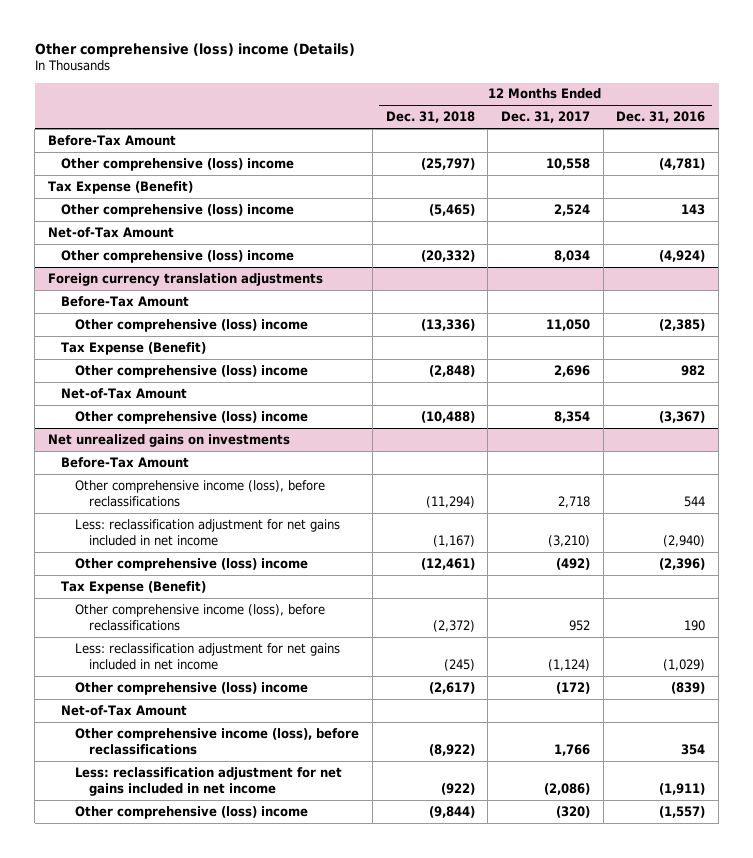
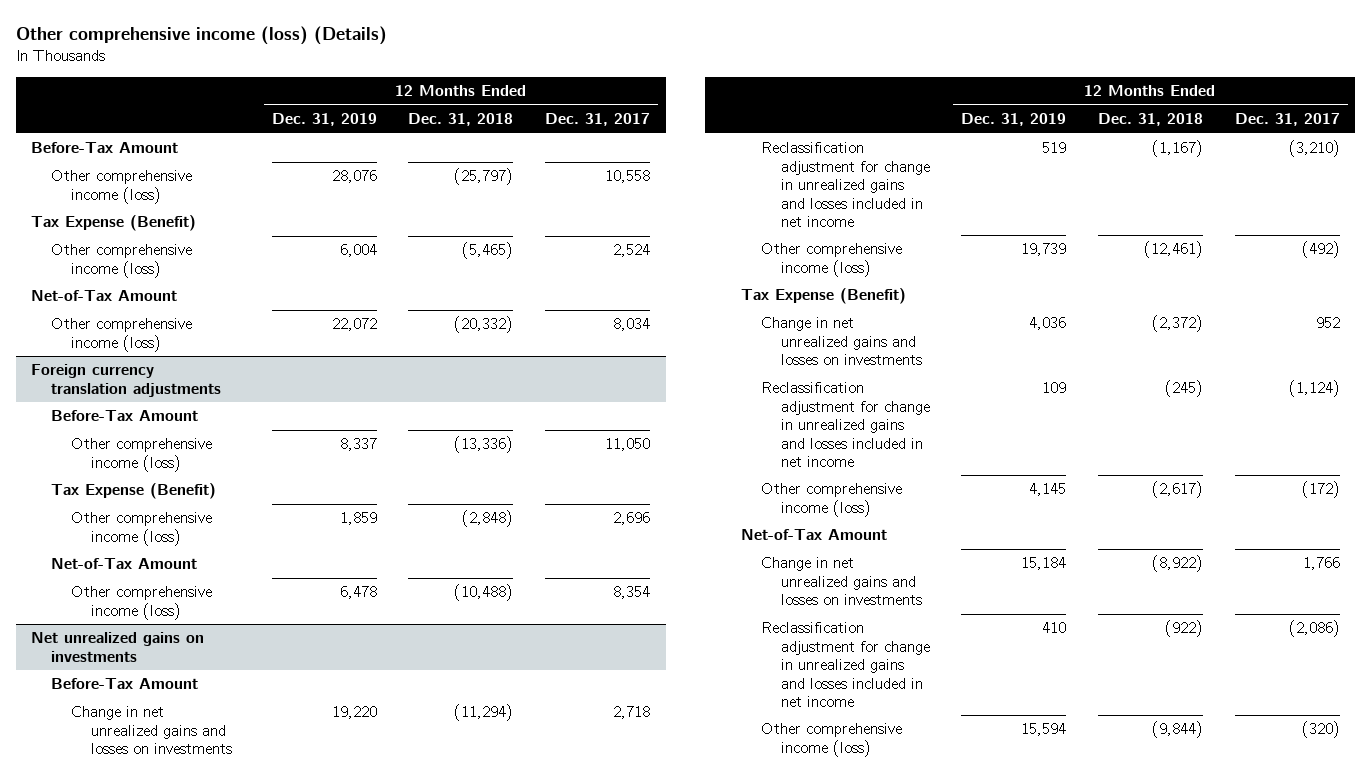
[34,42,355,57] Other comprehensive (loss) income (Details) -> [15,25,387,45] Other comprehensive income (loss) (Details)
[616,111,706,124] Dec. 31, 2016 -> none
none -> [271,113,377,127] Dec. 31, 2019
[61,157,295,171] Other comprehensive (loss) income -> [51,170,193,204] Other comprehensive income (loss)
[61,203,295,217] Other comprehensive (loss) income -> [51,244,193,278] Other comprehensive income (loss)
[61,249,295,263] Other comprehensive (loss) income -> [51,318,193,352] Other comprehensive income (loss)
[75,318,309,332] Other comprehensive (loss) income -> [71,438,213,472] Other comprehensive income (loss)
[75,364,309,378] Other comprehensive (loss) income -> [71,512,213,546] Other comprehensive income (loss)
[75,410,309,424] Other comprehensive (loss) income -> [71,586,213,620] Other comprehensive income (loss)
[75,479,326,507] Other comprehensive income (loss), before reclassifications -> [71,706,232,755] Change in net unrealized gains and losses on investments
[75,518,341,546] Less: reclassification adjustment for net gains included in net income -> [760,142,930,227] Reclassification adjustment for change in unrealized gains and losses included in net income
[75,557,309,571] Other comprehensive (loss) income -> [760,243,902,277] Other comprehensive income (loss)
[75,603,326,631] Other comprehensive income (loss), before reclassifications -> [760,317,922,366] Change in net unrealized gains and losses on investments
[75,642,341,670] Less: reclassification adjustment for net gains included in net income -> [760,382,930,467] Reclassification adjustment for change in unrealized gains and losses included in net income
[75,681,309,695] Other comprehensive (loss) income -> [760,483,902,517] Other comprehensive income (loss)
[75,727,360,755] Other comprehensive income (loss), before reclassifications -> [760,557,922,606] Change in net unrealized gains and losses on investments
[75,766,343,796] Less: reclassification adjustment for net gains included in net income -> [760,622,930,707] Reclassification adjustment for change in unrealized gains and losses included in net income
[75,805,309,819] Other comprehensive (loss) income -> [760,723,902,757] Other comprehensive income (loss)

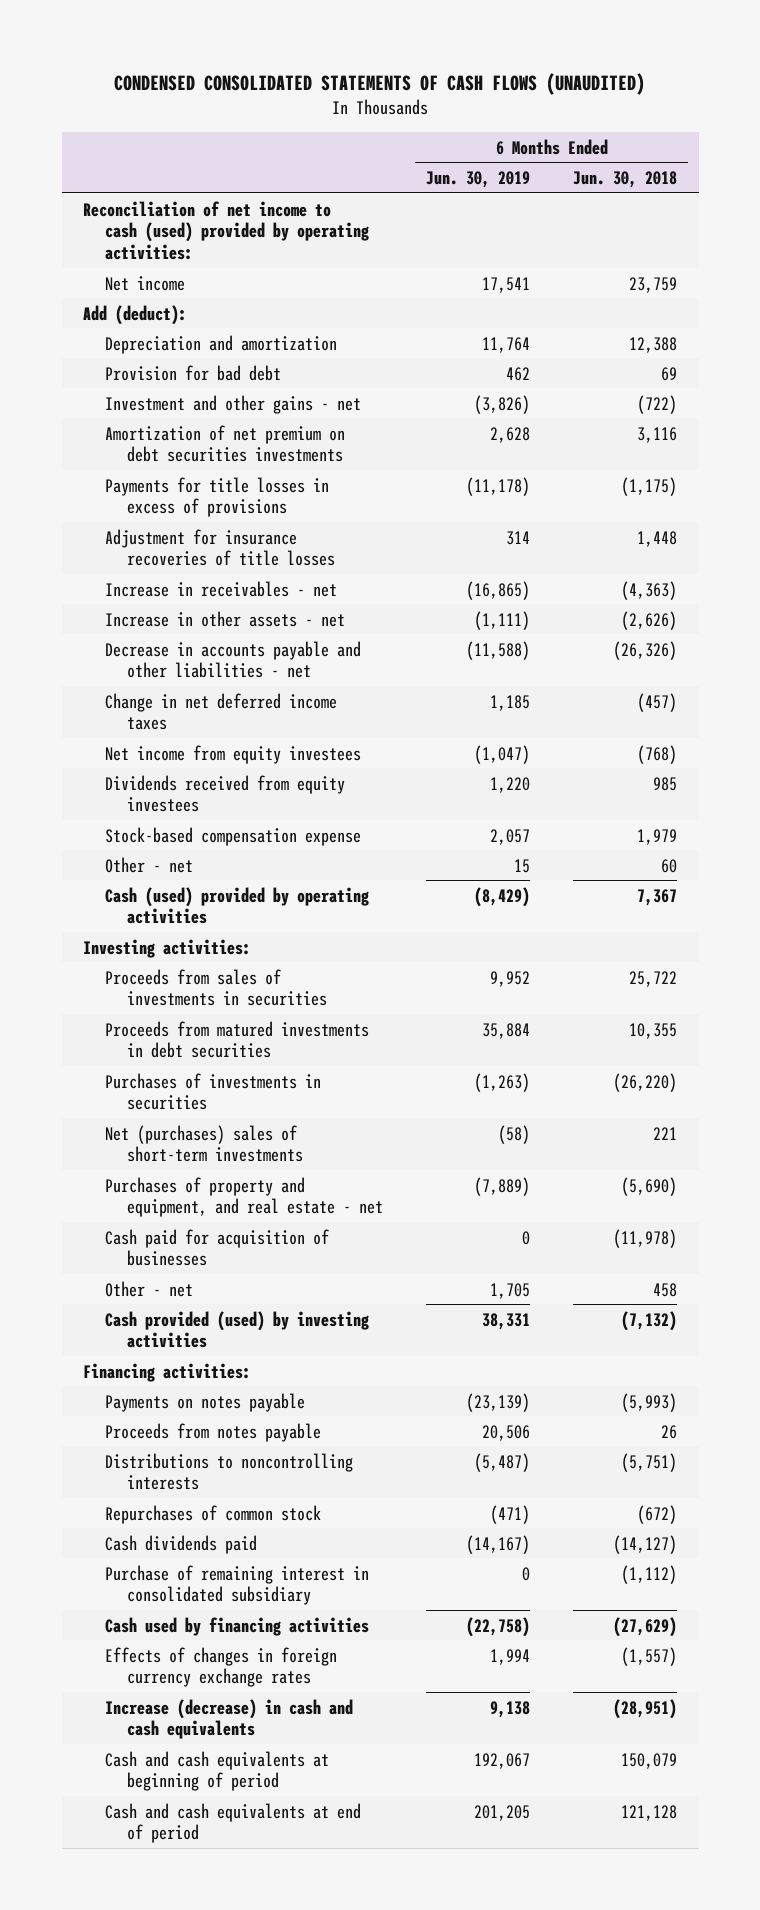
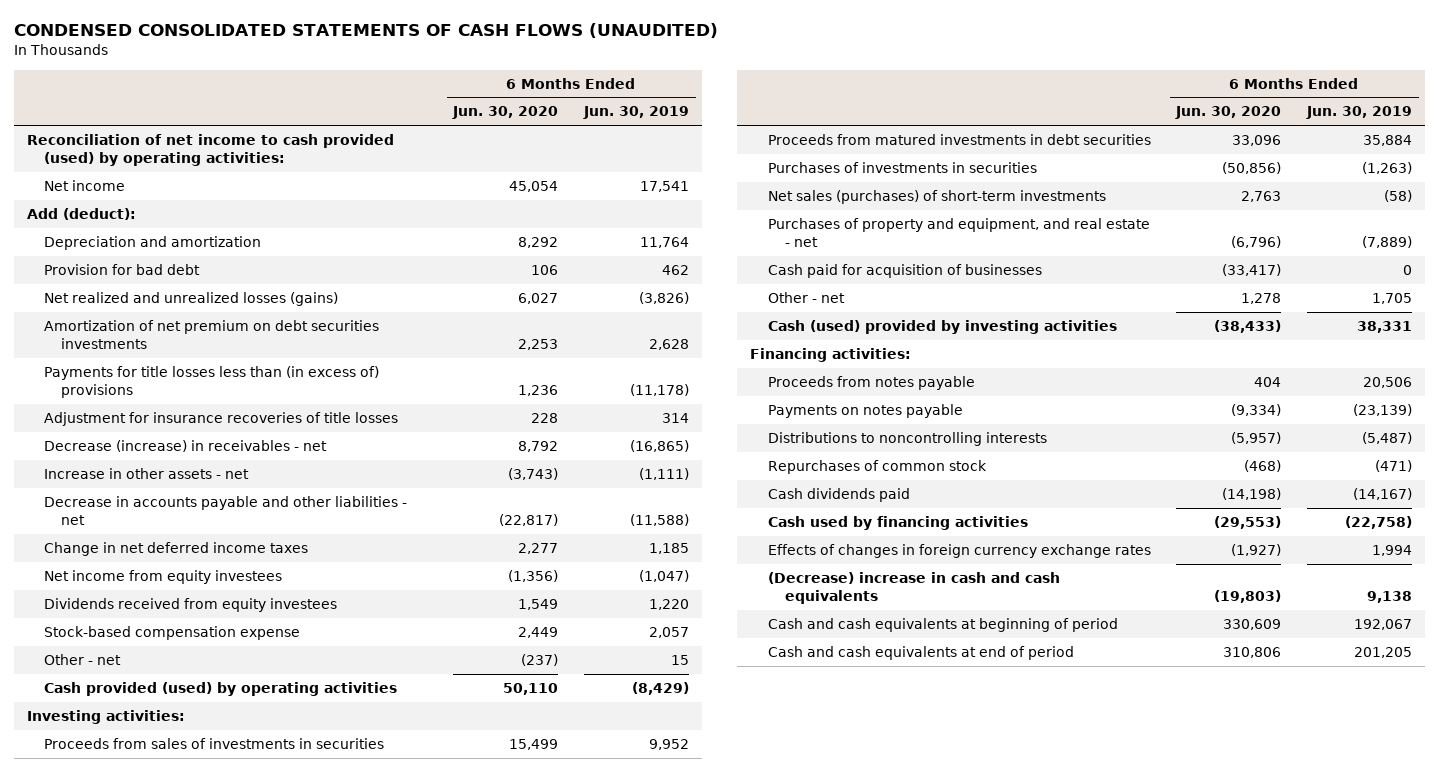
[573,170,678,188] Jun. 30, 2018 -> none
none -> [452,106,559,120] Jun. 30, 2020
[83,200,370,260] Reconciliation of net income to cash (used) provided by operating activities: -> [27,134,395,166] Reconciliation of net income to cash provided (used) by operating activities:
[105,394,362,414] Investment and other gains - net -> [44,292,339,307] Net realized and unrealized losses (gains)
[105,476,330,518] Payments for title losses in excess of provisions -> [44,366,380,398] Payments for title losses less than (in excess of) provisions
[105,580,338,597] Increase in receivables - net -> [44,440,328,453] Decrease (increase) in receivables - net
[105,886,370,925] Cash (used) provided by operating activities -> [44,682,398,697] Cash provided (used) by operating activities
[105,1124,304,1163] Net (purchases) sales of short-term investments -> [767,190,1106,205] Net sales (purchases) of short-term investments
[105,1310,370,1349] Cash provided (used) by investing activities -> [767,320,1117,335] Cash (used) provided by investing activities
[105,1392,306,1412] Payments on notes payable -> [767,404,963,419] Payments on notes payable
[105,1564,370,1606] Purchase of remaining interest in consolidated subsidiary -> none
[105,1698,354,1740] Increase (decrease) in cash and cash equivalents -> [767,572,1060,604] (Decrease) increase in cash and cash equivalents

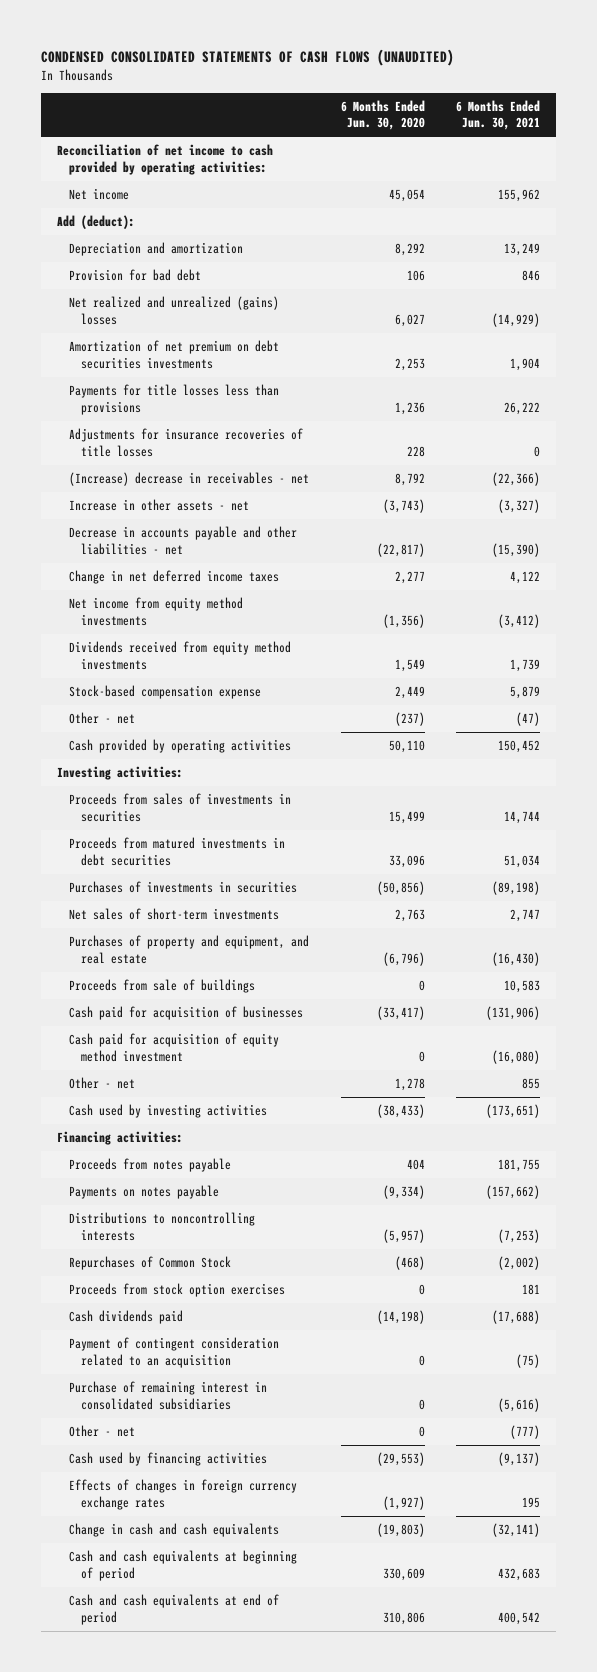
[583,106,690,120] Jun. 30, 2019 -> none
none -> [456,99,541,131] 6 Months Ended Jun. 30, 2021
[27,134,395,166] Reconciliation of net income to cash provided (used) by operating activities: -> [56,144,273,175] Reconciliation of net income to cash provided by operating activities:
[44,292,339,307] Net realized and unrealized losses (gains) -> [69,296,280,325] Net realized and unrealized (gains) losses
[44,366,380,398] Payments for title losses less than (in excess of) provisions -> [69,384,280,415] Payments for title losses less than provisions
[44,412,399,427] Adjustment for insurance recoveries of title losses -> [69,428,304,457] Adjustments for insurance recoveries of title losses
[44,440,328,453] Decrease (increase) in receivables - net -> [69,472,310,487] (Increase) decrease in receivables - net
[44,570,283,585] Net income from equity investees -> [69,597,244,626] Net income from equity method investments
[44,598,338,613] Dividends received from equity investees -> [69,641,292,670] Dividends received from equity method investments
[44,682,398,697] Cash provided (used) by operating activities -> [69,739,292,754] Cash provided by operating activities
[767,190,1106,205] Net sales (purchases) of short-term investments -> [69,908,280,921] Net sales of short-term investments
[767,218,1150,247] Purchases of property and equipment, and real estate - net -> [69,935,310,964] Purchases of property and equipment, and real estate
none -> [69,979,256,994] Proceeds from sale of buildings
none -> [69,1033,280,1062] Cash paid for acquisition of equity method investment
[767,320,1117,335] Cash (used) provided by investing activities -> [69,1104,268,1119] Cash used by investing activities
[767,460,987,475] Repurchases of common stock -> [69,1256,232,1271] Repurchases of Common Stock
none -> [69,1283,286,1298] Proceeds from stock option exercises
none -> [69,1337,280,1368] Payment of contingent consideration related to an acquisition
none -> [69,1381,268,1410] Purchase of remaining interest in consolidated subsidiaries
none -> [69,1425,136,1438] Other - net
[767,572,1060,604] (Decrease) increase in cash and cash equivalents -> [69,1523,280,1538] Change in cash and cash equivalents

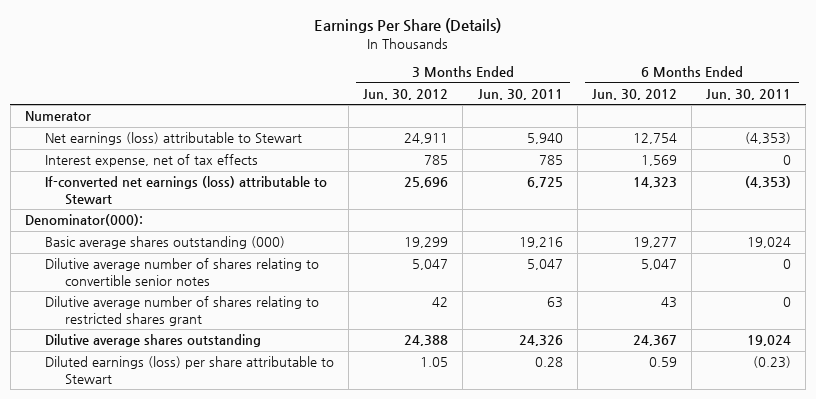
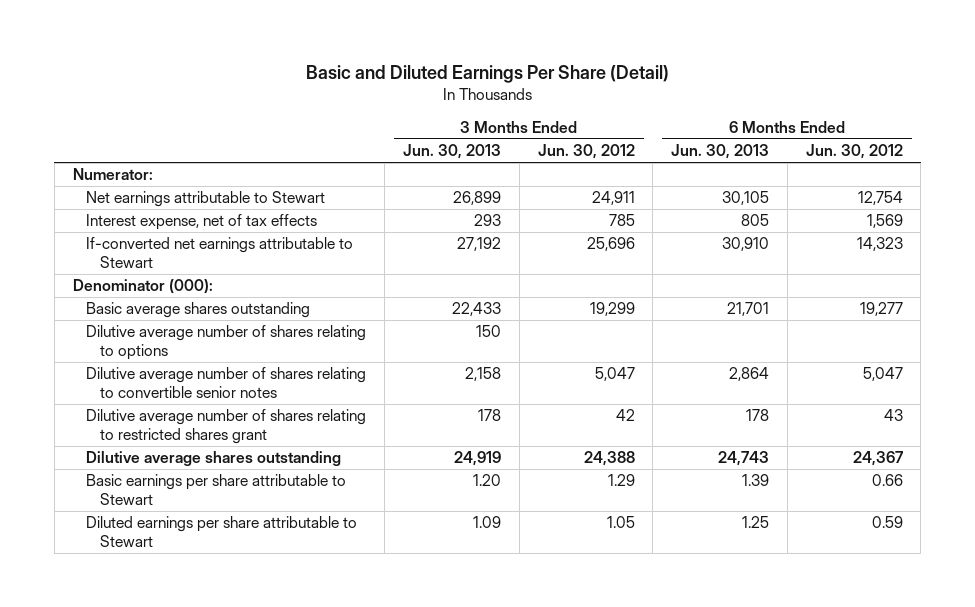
[314,18,502,34] Earnings Per Share (Details) -> [305,64,669,83] Basic and Diluted Earnings Per Share (Detail)
[477,88,563,100] Jun. 30, 2011 -> none
[706,88,792,100] Jun. 30, 2011 -> none
none -> [403,144,502,160] Jun. 30, 2013
none -> [671,144,770,160] Jun. 30, 2013
[25,111,92,122] Numerator -> [72,168,153,181] Numerator:
[44,132,302,146] Net earnings (loss) attributable to Stewart -> [86,191,326,208] Net earnings attributable to Stewart
[44,176,327,205] If-converted net earnings (loss) attributable to Stewart -> [86,237,354,269] If-converted net earnings attributable to Stewart
[25,214,144,227] Denominator(000): -> [72,279,213,295] Denominator (000):
[44,236,285,250] Basic average shares outstanding (000) -> [86,302,311,319] Basic average shares outstanding
none -> [86,325,367,361] Dilutive average number of shares relating to options
none -> [86,474,347,506] Basic earnings per share attributable to Stewart
[44,356,334,384] Diluted earnings (loss) per share attributable to Stewart -> [86,516,358,548] Diluted earnings per share attributable to Stewart

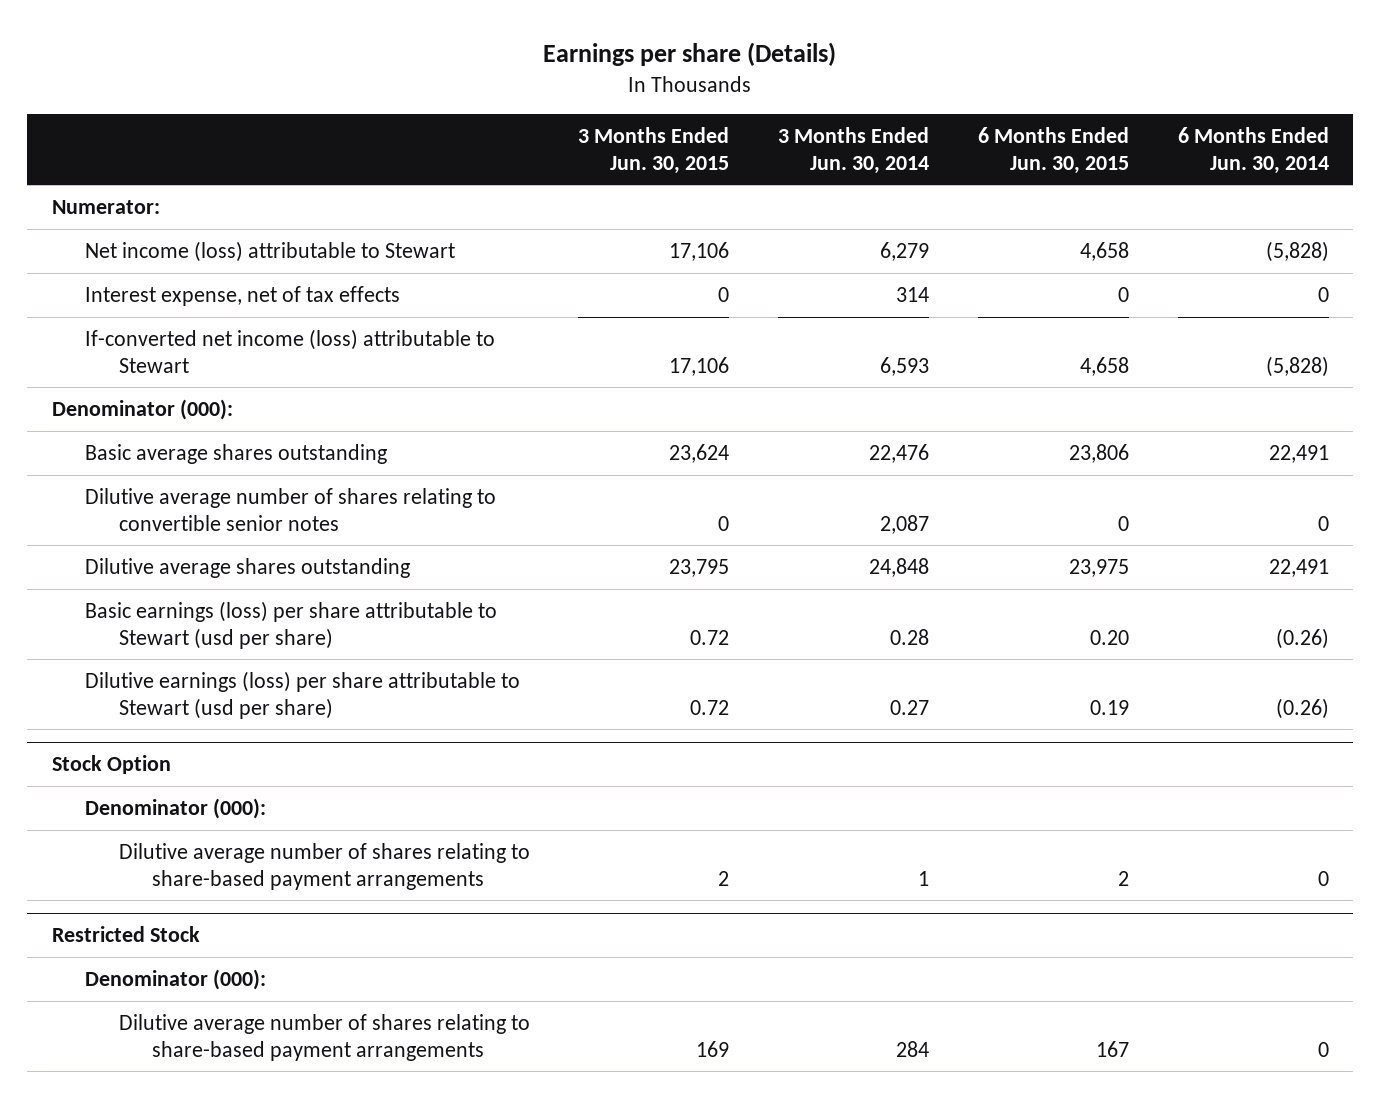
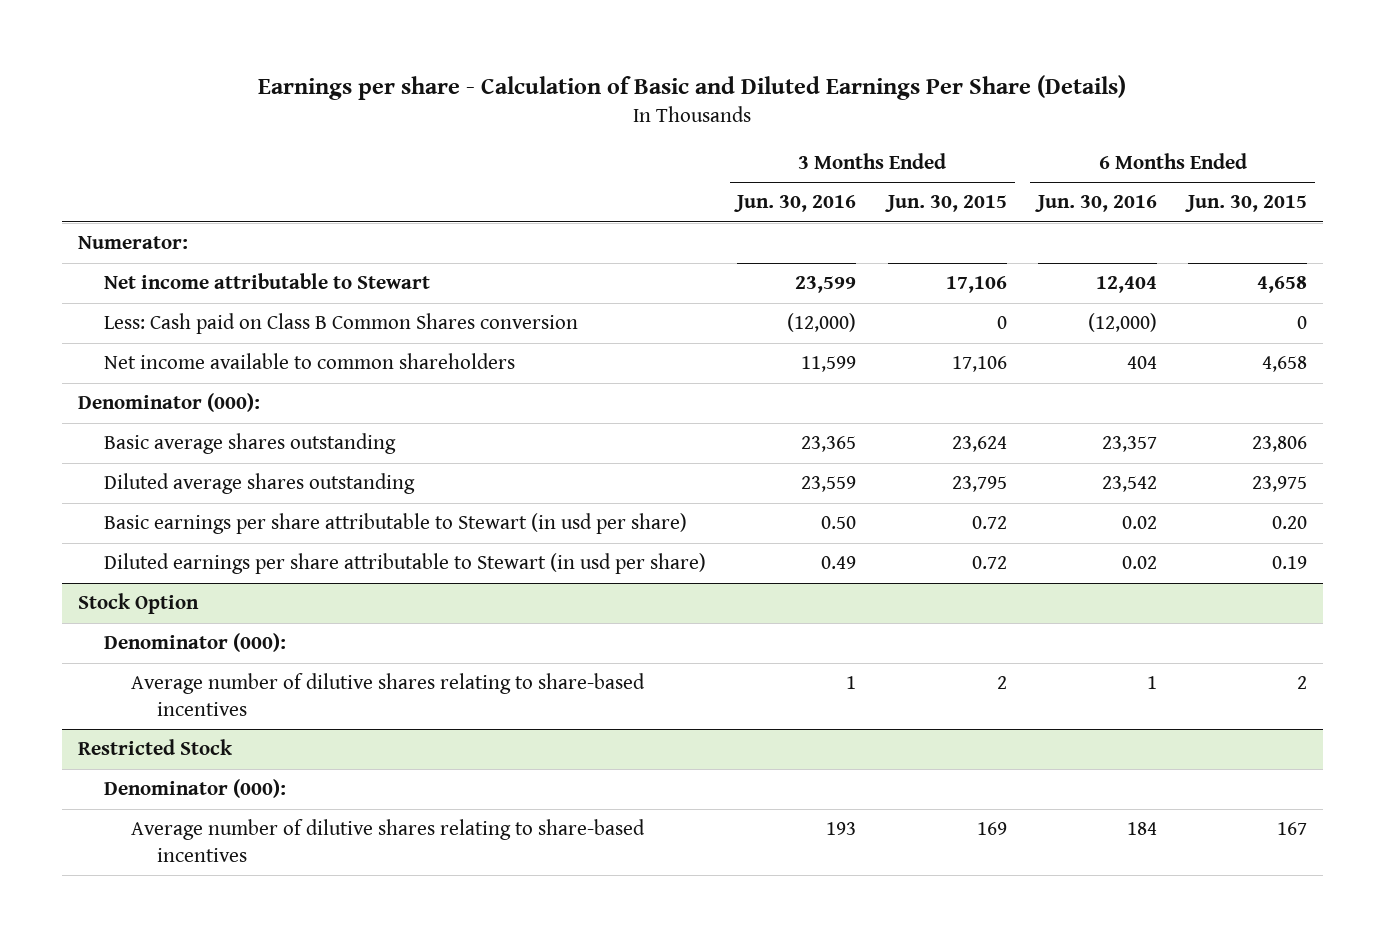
[543,41,837,66] Earnings per share (Details) -> [258,74,1127,100] Earnings per share - Calculation of Basic and Diluted Earnings Per Share (Details)
[778,126,930,174] 3 Months Ended Jun. 30, 2014 -> none
[1177,126,1329,174] 6 Months Ended Jun. 30, 2014 -> none
none -> [734,195,857,213] Jun. 30, 2016
none -> [1035,195,1158,213] Jun. 30, 2016
[85,286,401,307] Interest expense, net of tax effects -> none
[85,241,456,263] Net income (loss) attributable to Stewart -> [104,273,431,290] Net income attributable to Stewart
none -> [104,313,579,335] Less: Cash paid on Class B Common Shares conversion
[85,329,496,373] If-converted net income (loss) attributable to Stewart -> [104,353,516,370] Net income available to common shareholders
[85,488,497,531] Dilutive average number of shares relating to convertible senior notes -> none
[85,558,411,579] Dilutive average shares outstanding -> [104,473,416,495] Diluted average shares outstanding
[85,601,498,649] Basic earnings (loss) per share attributable to Stewart (usd per share) -> [104,513,688,535] Basic earnings per share attributable to Stewart (in usd per share)
[85,671,521,719] Dilutive earnings (loss) per share attributable to Stewart (usd per share) -> [104,553,707,575] Diluted earnings per share attributable to Stewart (in usd per share)
[118,843,530,890] Dilutive average number of shares relating to share-based payment arrangements -> [130,673,645,716] Average number of dilutive shares relating to share-based incentives
[118,1014,530,1061] Dilutive average number of shares relating to share-based payment arrangements -> [130,819,645,862] Average number of dilutive shares relating to share-based incentives

